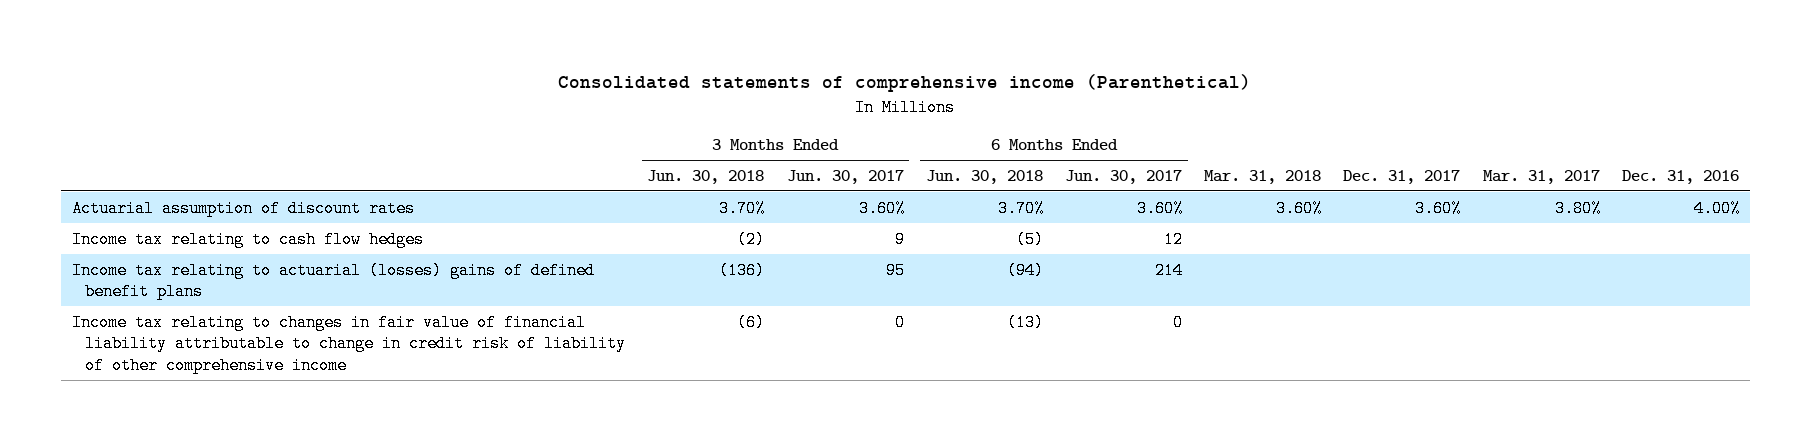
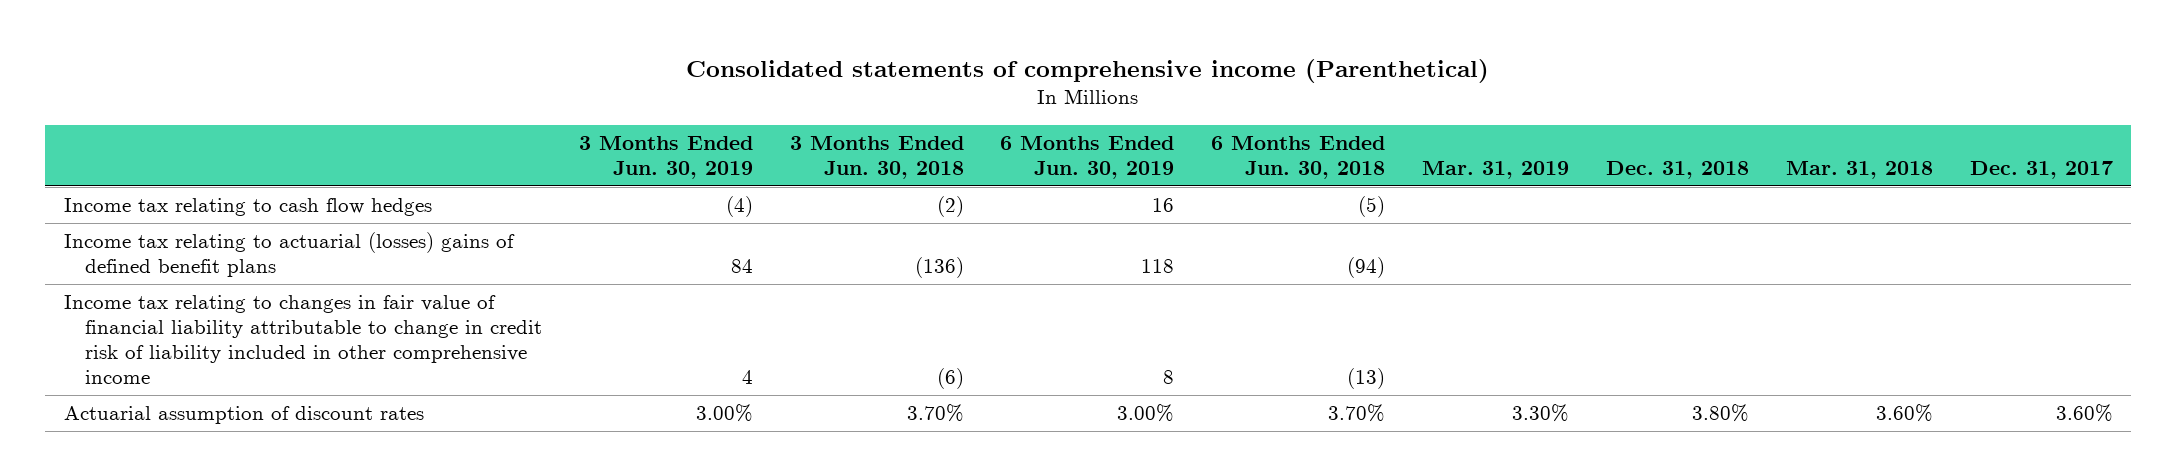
[786,169,904,184] Jun. 30, 2017 -> none
[1064,169,1182,184] Jun. 30, 2017 -> none
[1482,169,1600,184] Mar. 31, 2017 -> none
[1621,169,1739,184] Dec. 31, 2016 -> none
none -> [578,135,753,179] 3 Months Ended Jun. 30, 2019
none -> [1000,135,1175,179] 6 Months Ended Jun. 30, 2019
none -> [1422,160,1570,179] Mar. 31, 2019
none -> [1605,160,1749,179] Dec. 31, 2018
[72,313,627,375] Income tax relating to changes in fair value of financial liability attributable to change in credit risk of liability of other comprehensive income -> [63,295,542,385] Income tax relating to changes in fair value of financial liability attributable to change in credit risk of liability included in other comprehensive income
[72,199,416,217] Actuarial assumption of discount rates -> [63,406,424,425] Actuarial assumption of discount rates

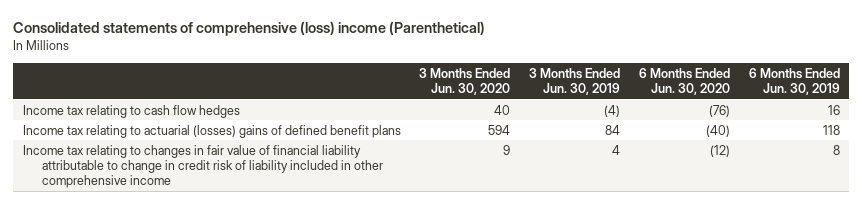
[686,58,1490,83] Consolidated statements of comprehensive income (Parenthetical) -> [13,21,486,37] Consolidated statements of comprehensive (loss) income (Parenthetical)
[789,135,964,179] 3 Months Ended Jun. 30, 2018 -> none
[1211,135,1386,179] 6 Months Ended Jun. 30, 2018 -> none
[1422,160,1570,179] Mar. 31, 2019 -> none
[1605,160,1749,179] Dec. 31, 2018 -> none
[1785,160,1933,179] Mar. 31, 2018 -> none
[1969,160,2113,179] Dec. 31, 2017 -> none
none -> [419,67,511,96] 3 Months Ended Jun. 30, 2020
none -> [638,67,730,96] 6 Months Ended Jun. 30, 2020
[63,406,424,425] Actuarial assumption of discount rates -> none

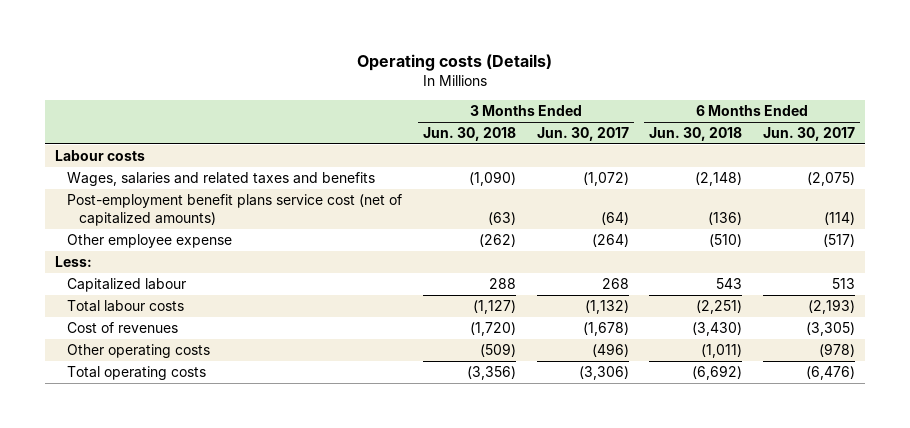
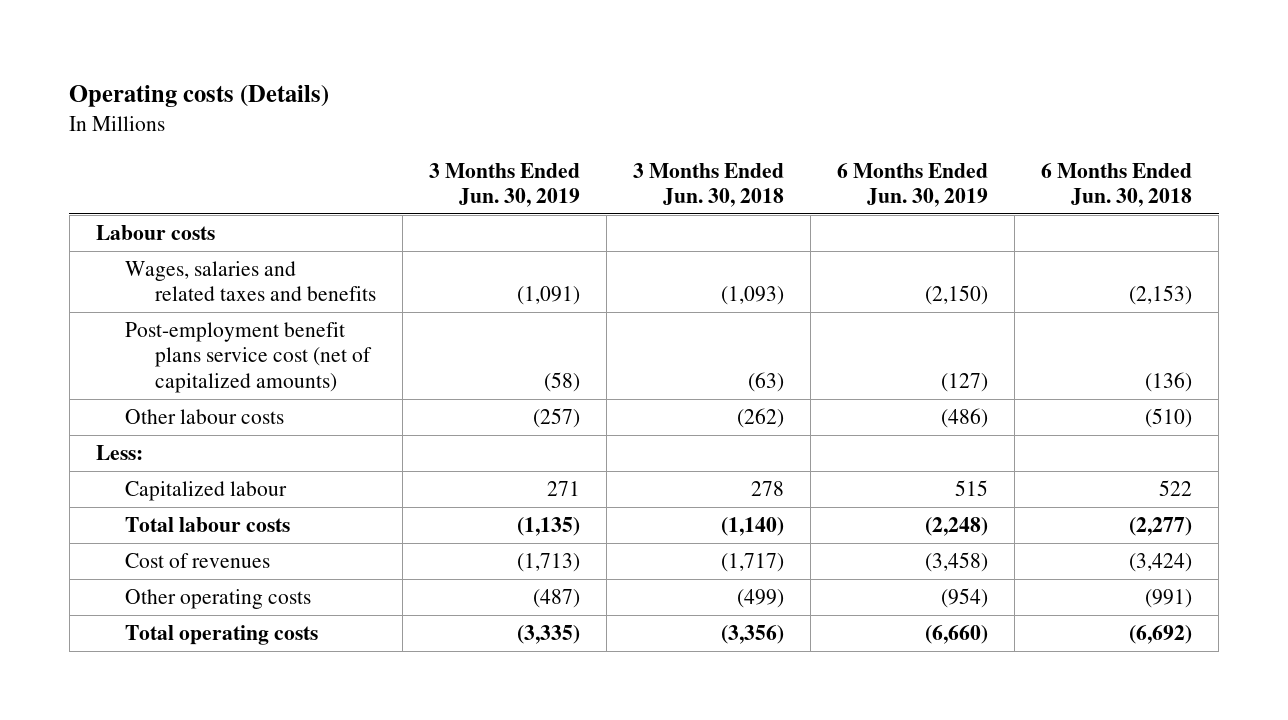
[536,127,629,142] Jun. 30, 2017 -> none
[762,127,855,142] Jun. 30, 2017 -> none
none -> [428,162,580,208] 3 Months Ended Jun. 30, 2019
none -> [837,162,989,208] 6 Months Ended Jun. 30, 2019
[469,171,517,187] (1,090) -> [720,286,784,306] (1,093)
[695,172,743,187] (2,148) -> [1129,285,1193,306] (2,153)
[67,234,233,249] Other employee expense -> [125,408,285,424] Other labour costs
[489,278,517,290] 288 -> [750,480,784,496] 278
[716,278,743,290] 543 -> [1159,479,1193,496] 522
[473,300,517,315] (1,127) -> [720,516,784,536] (1,140)
[696,300,743,315] (2,251) -> [1129,516,1193,536] (2,277)
[470,322,517,337] (1,720) -> [720,552,784,572] (1,717)
[692,322,743,337] (3,430) -> [1129,552,1193,572] (3,424)
[480,343,517,358] (509) -> [736,588,784,608] (499)
[701,344,743,359] (1,011) -> [1145,588,1193,608] (991)

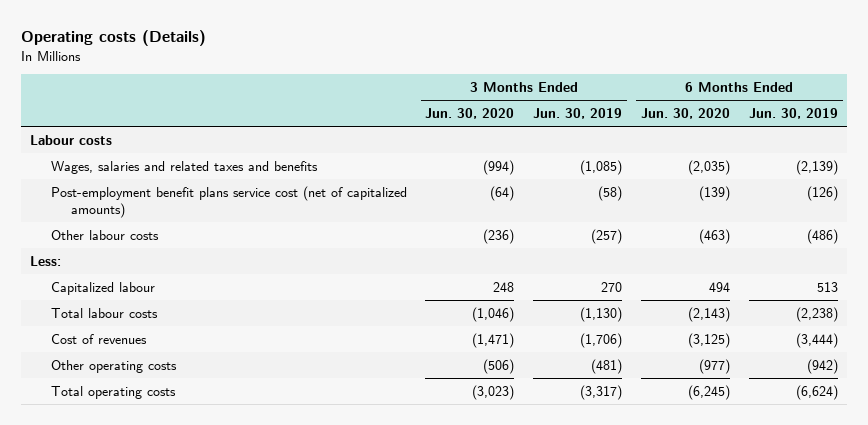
[632,162,784,208] 3 Months Ended Jun. 30, 2018 -> none
[1041,162,1193,208] 6 Months Ended Jun. 30, 2018 -> none
none -> [425,108,515,120] Jun. 30, 2020
none -> [640,108,730,120] Jun. 30, 2020
[516,286,580,306] (1,091) -> [580,159,623,175] (1,085)
[925,285,989,306] (2,150) -> [795,159,838,175] (2,139)
[941,372,989,392] (127) -> [806,185,838,201] (126)
[546,480,580,496] 271 -> [601,281,623,292] 270
[955,479,989,496] 515 -> [816,281,838,292] 513
[516,516,580,536] (1,135) -> [580,306,623,322] (1,130)
[925,516,989,536] (2,248) -> [795,306,838,322] (2,238)
[516,552,580,572] (1,713) -> [580,332,623,348] (1,706)
[925,551,989,572] (3,458) -> [795,332,838,348] (3,444)
[532,588,580,608] (487) -> [591,358,623,374] (481)
[941,587,989,608] (954) -> [806,358,838,374] (942)
[516,624,580,644] (3,335) -> [580,384,623,400] (3,317)
[925,624,989,644] (6,660) -> [795,384,838,400] (6,624)

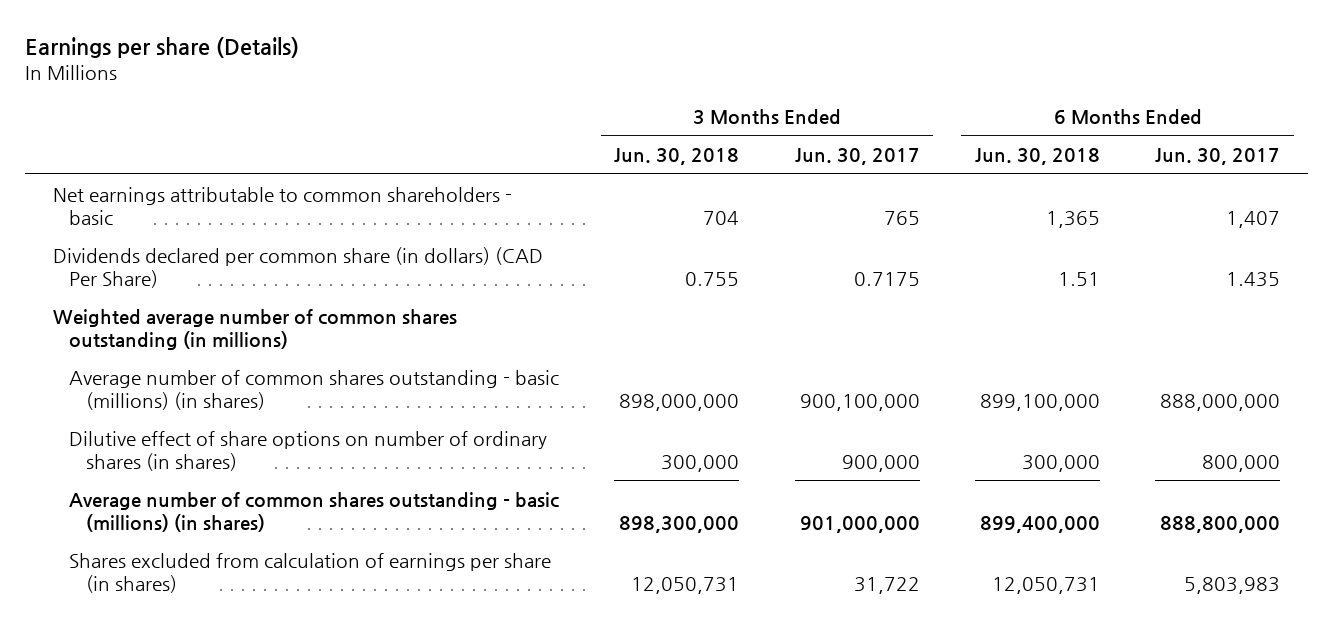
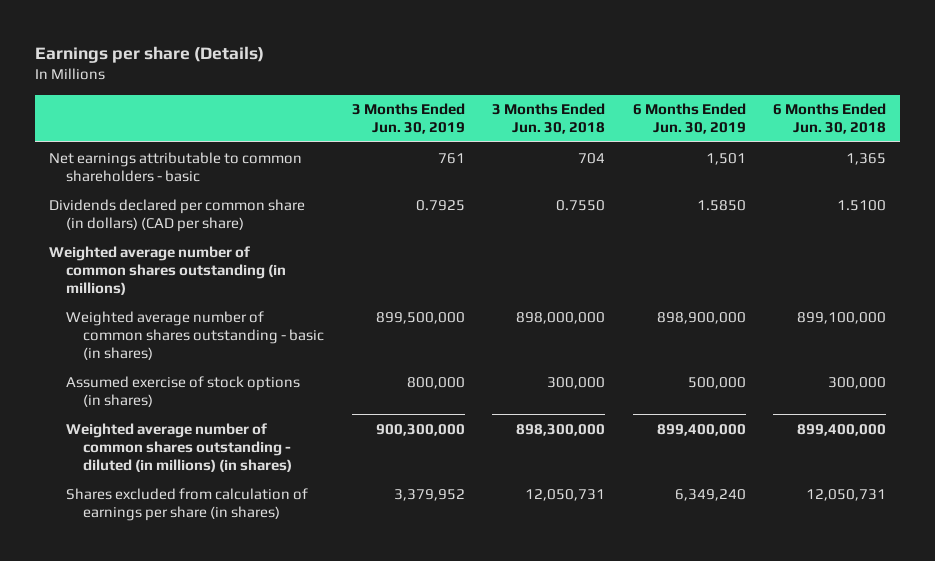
[794,148,920,166] Jun. 30, 2017 -> none
[1155,148,1281,166] Jun. 30, 2017 -> none
none -> [351,103,465,135] 3 Months Ended Jun. 30, 2019
none -> [632,103,746,135] 6 Months Ended Jun. 30, 2019
[52,246,543,288] Dividends declared per common share (in dollars) (CAD Per Share) -> [48,198,305,232] Dividends declared per common share (in dollars) (CAD per share)
[685,271,740,286] 0.755 -> [556,199,606,211] 0.7550
[1057,271,1100,286] 1.51 -> [837,199,887,211] 1.5100
[69,369,560,410] Average number of common shares outstanding - basic (millions) (in shares) -> [66,310,325,360] Weighted average number of common shares outstanding - basic (in shares)
[69,430,548,471] Dilutive effect of share options on number of ordinary shares (in shares) -> [66,375,301,407] Assumed exercise of stock options (in shares)
[69,491,560,532] Average number of common shares outstanding - basic (millions) (in shares) -> [66,422,293,472] Weighted average number of common shares outstanding - diluted (in millions) (in shares)

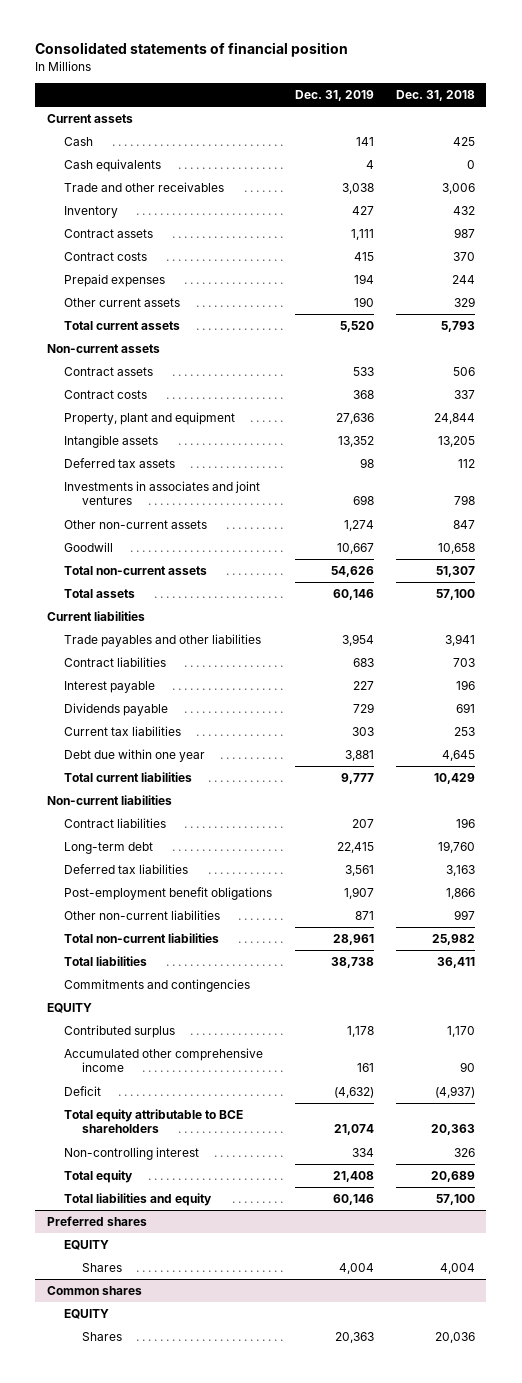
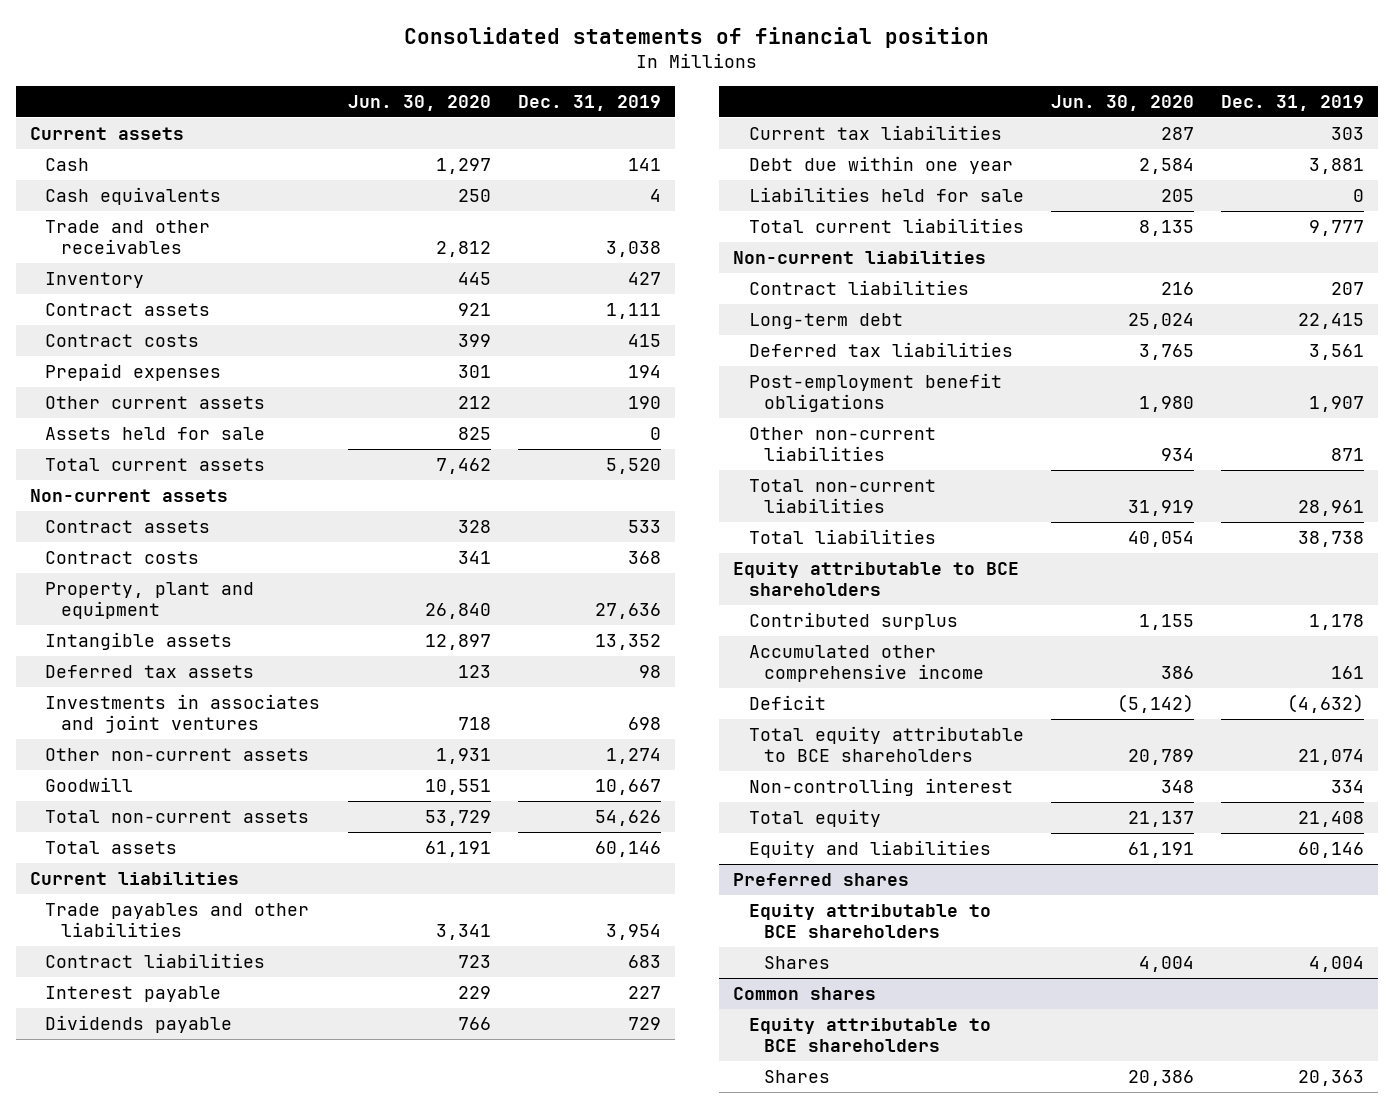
[396,90,476,102] Dec. 31, 2018 -> none
none -> [347,94,491,111] Jun. 30, 2020
none -> [45,427,266,441] Assets held for sale
none -> [748,187,1024,203] Liabilities held for sale
[64,979,251,993] Commitments and contingencies -> none
[46,1003,92,1014] EQUITY -> none
none -> [732,562,1019,596] Equity attributable to BCE shareholders
[64,1193,213,1207] Total liabilities and equity -> [748,840,991,859] Equity and liabilities
[64,1240,110,1251] EQUITY -> none
none -> [748,904,991,938] Equity attributable to BCE shareholders
[64,1309,110,1320] EQUITY -> none
none -> [748,1018,991,1052] Equity attributable to BCE shareholders

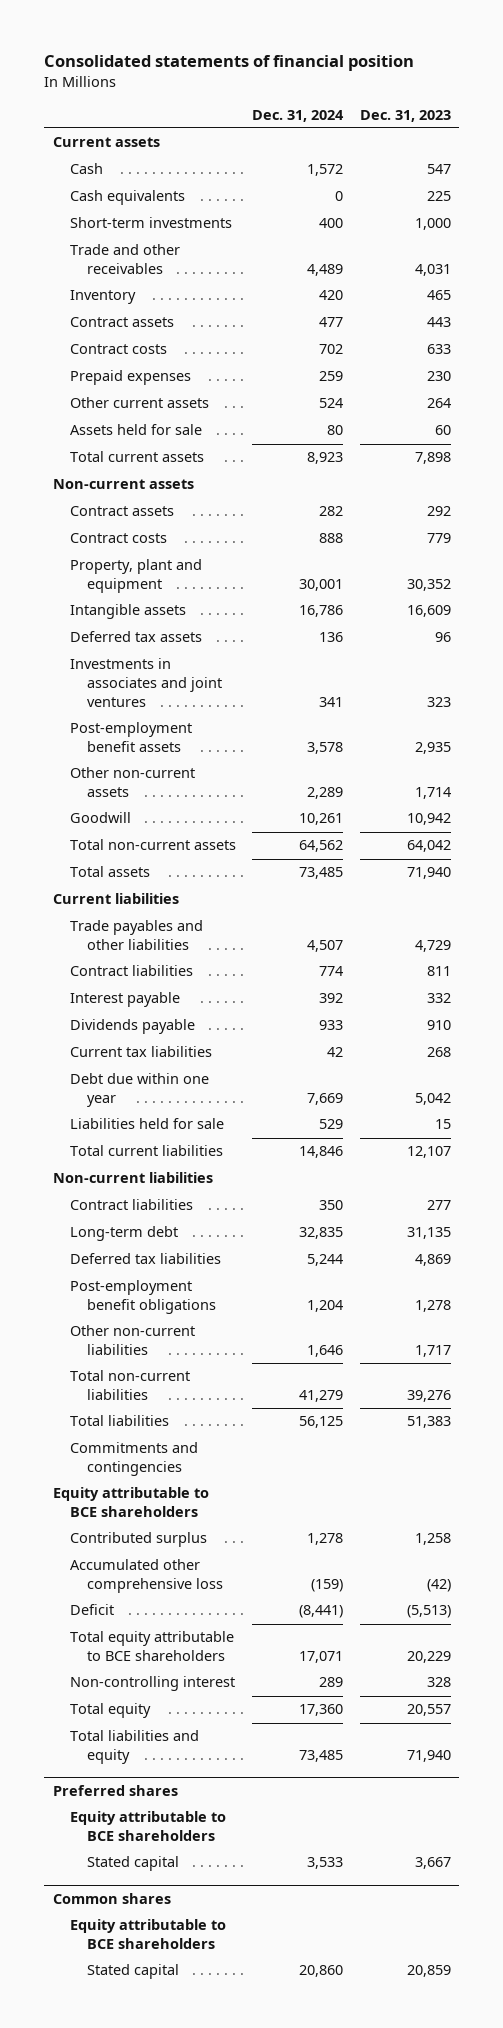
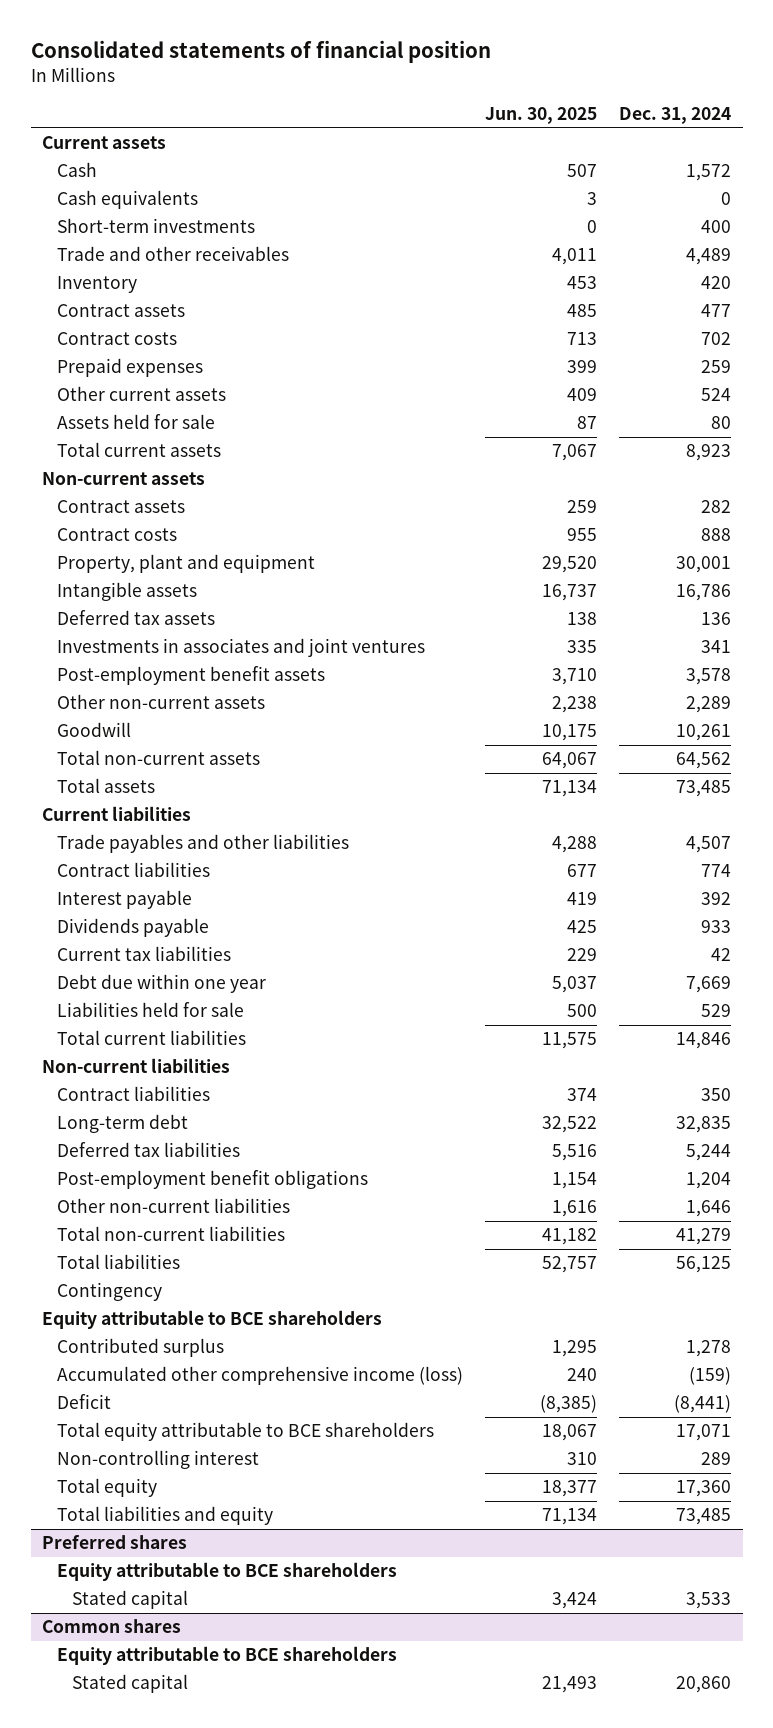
[359,109,451,122] Dec. 31, 2023 -> none
none -> [485,107,598,125] Jun. 30, 2025
[69,1442,198,1477] Commitments and contingencies -> none
none -> [57,1282,163,1302] Contingency
[69,1559,223,1594] Accumulated other comprehensive loss -> [57,1366,464,1386] Accumulated other comprehensive income (loss)

